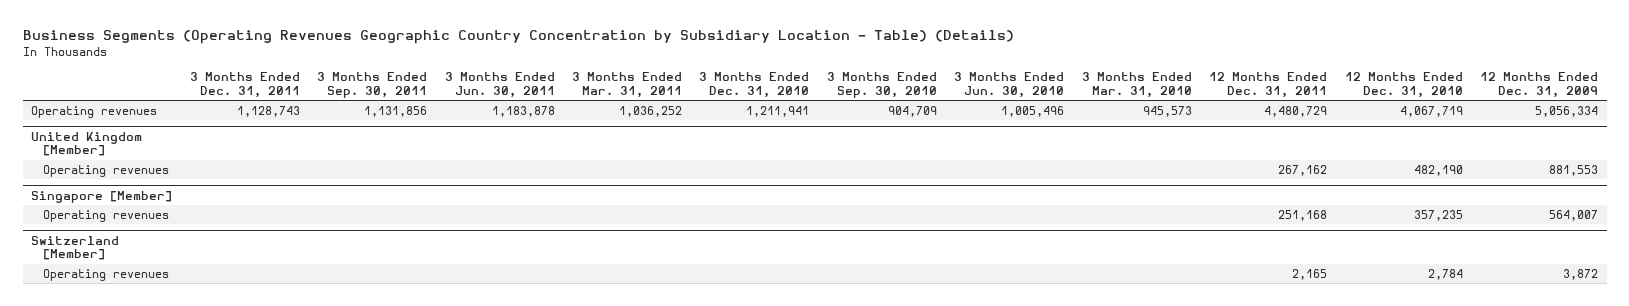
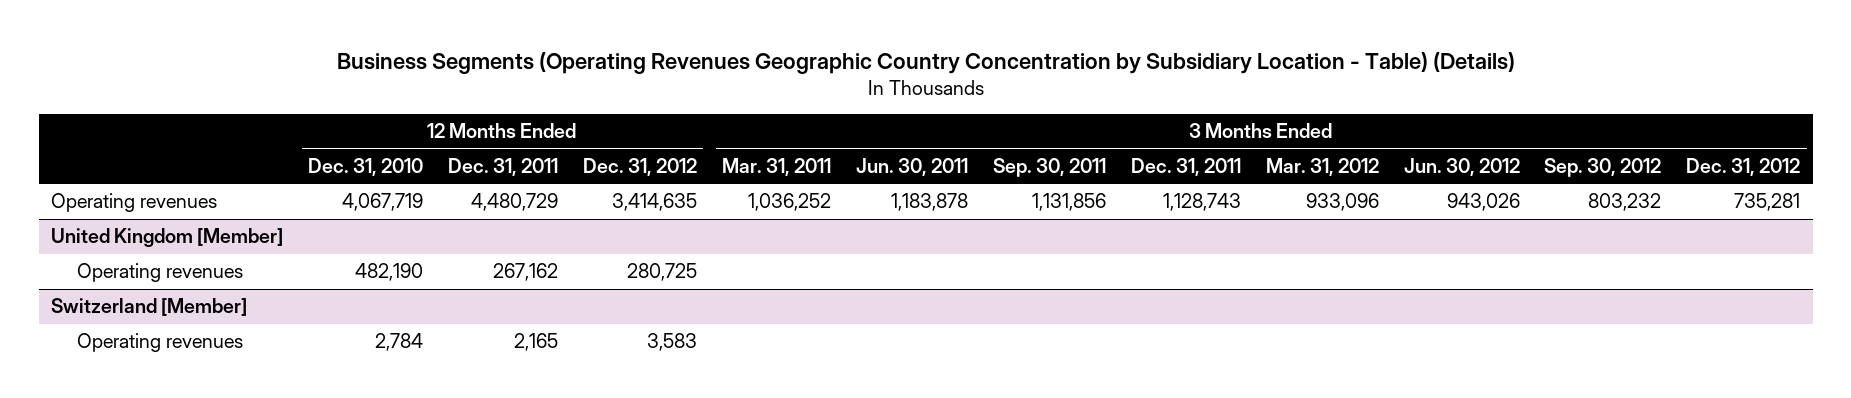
[699,72,810,98] 3 Months Ended Dec. 31, 2010 -> none
[826,72,937,98] 3 Months Ended Sep. 30, 2010 -> none
[954,72,1065,98] 3 Months Ended Jun. 30, 2010 -> none
[1081,72,1192,98] 3 Months Ended Mar. 31, 2010 -> none
[1480,72,1599,98] 12 Months Ended Dec. 31, 2009 -> none
none -> [582,158,697,177] Dec. 31, 2012
none -> [1265,158,1379,177] Mar. 31, 2012
none -> [1403,158,1520,177] Jun. 30, 2012
none -> [1544,158,1662,178] Sep. 30, 2012
none -> [1686,158,1801,177] Dec. 31, 2012
[31,190,173,203] Singapore [Member] -> none
[43,210,170,223] Operating revenues -> none

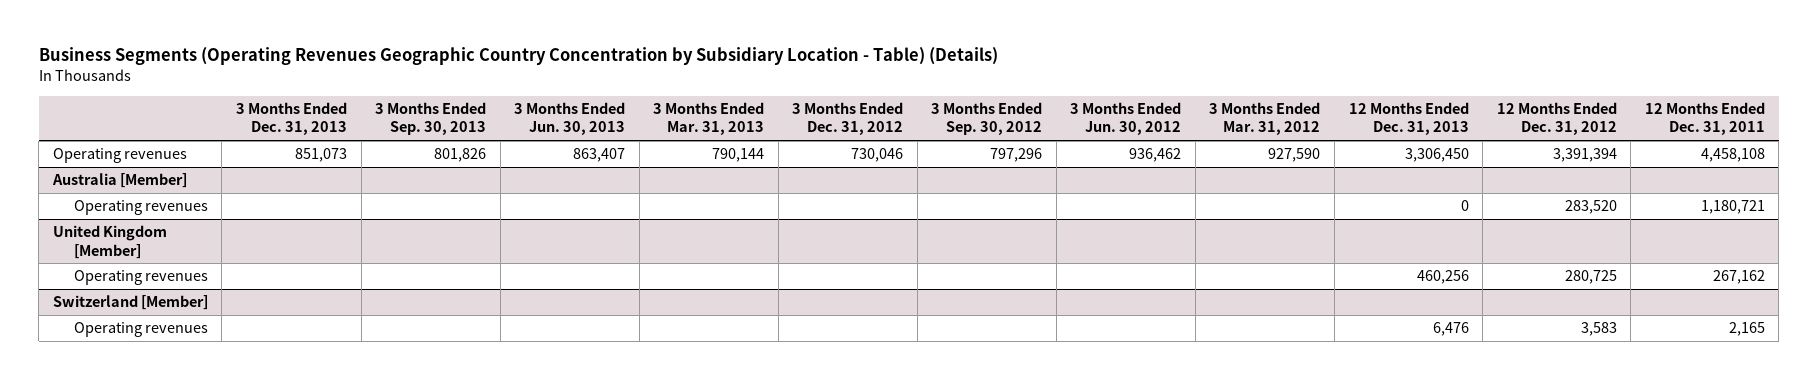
[308,158,424,177] Dec. 31, 2010 -> none
[721,158,831,177] Mar. 31, 2011 -> none
[855,158,968,177] Jun. 30, 2011 -> none
[992,158,1106,178] Sep. 30, 2011 -> none
[1130,158,1241,177] Dec. 31, 2011 -> none
none -> [236,101,348,136] 3 Months Ended Dec. 31, 2013
none -> [375,101,487,136] 3 Months Ended Sep. 30, 2013
none -> [514,101,626,136] 3 Months Ended Jun. 30, 2013
none -> [653,101,765,136] 3 Months Ended Mar. 31, 2013
none -> [1348,101,1469,136] 12 Months Ended Dec. 31, 2013
[470,193,558,212] 4,480,729 -> [1700,148,1765,163] 4,458,108
[611,193,697,212] 3,414,635 -> [1552,148,1617,163] 3,391,394
[1305,193,1379,212] 933,096 -> [1268,148,1321,163] 927,590
[1446,193,1520,212] 943,026 -> [1129,148,1182,163] 936,462
[1588,193,1662,212] 803,232 -> [990,148,1043,163] 797,296
[1734,193,1801,212] 735,281 -> [851,148,904,163] 730,046
none -> [51,173,187,189] Australia [Member]
none -> [73,200,208,216] Operating revenues

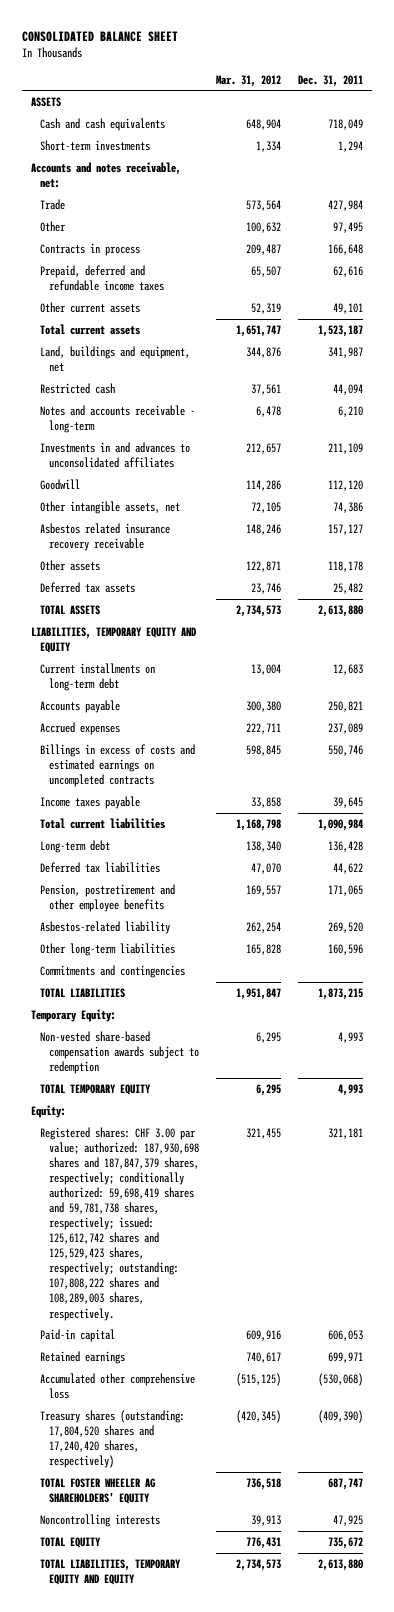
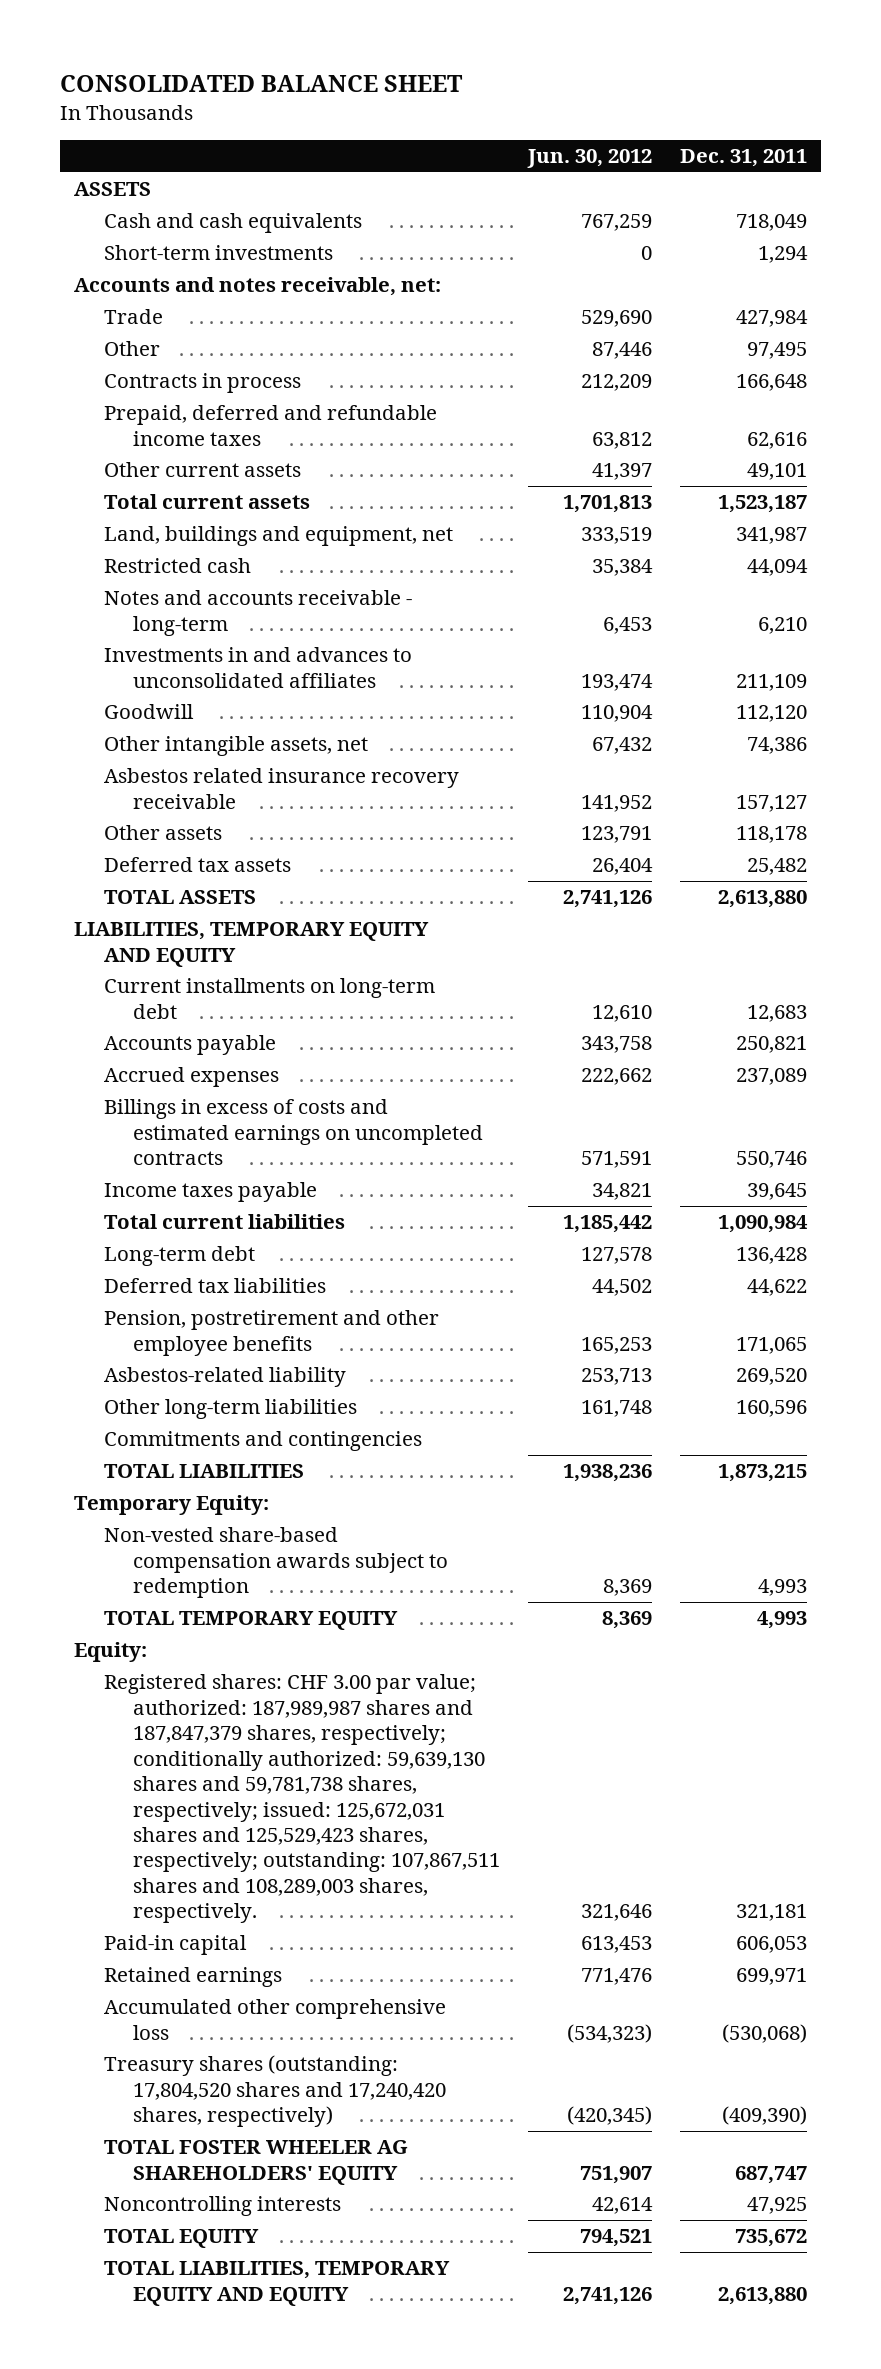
[215,74,281,87] Mar. 31, 2012 -> none
none -> [527,149,653,169] Jun. 30, 2012
[39,1126,199,1321] Registered shares: CHF 3.00 par value; authorized: 187,930,698 shares and 187,847,379 shares, respectively; conditionally authorized: 59,698,419 shares and 59,781,738 shares, respectively; issued: 125,612,742 shares and 125,529,423 shares, respectively; outstanding: 107,808,222 shares and 108,289,003 shares, respectively. -> [103,1674,501,1924] Registered shares: CHF 3.00 par value; authorized: 187,989,987 shares and 187,847,379 shares, respectively; conditionally authorized: 59,639,130 shares and 59,781,738 shares, respectively; issued: 125,672,031 shares and 125,529,423 shares, respectively; outstanding: 107,867,511 shares and 108,289,003 shares, respectively.

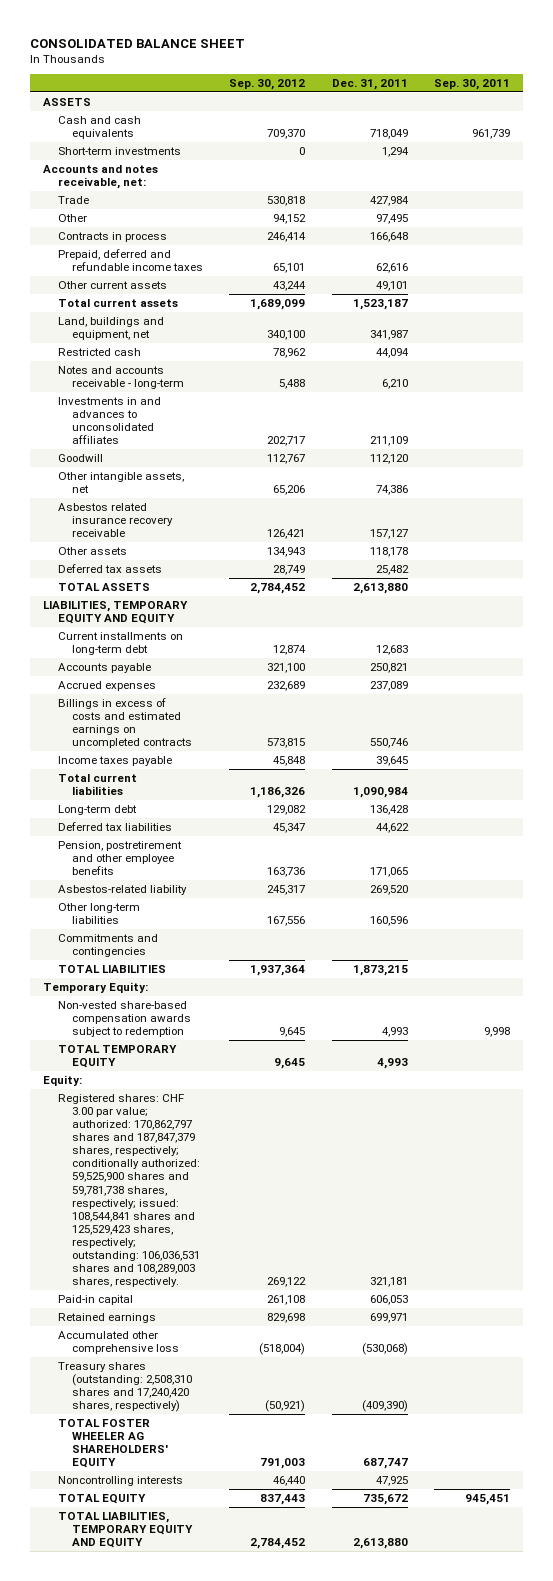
[527,149,653,169] Jun. 30, 2012 -> none
none -> [229,78,306,90] Sep. 30, 2012
none -> [433,78,510,90] Sep. 30, 2011
[103,1674,501,1924] Registered shares: CHF 3.00 par value; authorized: 187,989,987 shares and 187,847,379 shares, respectively; conditionally authorized: 59,639,130 shares and 59,781,738 shares, respectively; issued: 125,672,031 shares and 125,529,423 shares, respectively; outstanding: 107,867,511 shares and 108,289,003 shares, respectively. -> [57,1093,200,1288] Registered shares: CHF 3.00 par value; authorized: 170,862,797 shares and 187,847,379 shares, respectively; conditionally authorized: 59,525,900 shares and 59,781,738 shares, respectively; issued: 108,544,841 shares and 125,529,423 shares, respectively; outstanding: 106,036,531 shares and 108,289,003 shares, respectively.
[103,2055,447,2128] Treasury shares (outstanding: 17,804,520 shares and 17,240,420 shares, respectively) -> [57,1361,192,1413] Treasury shares (outstanding: 2,508,310 shares and 17,240,420 shares, respectively)

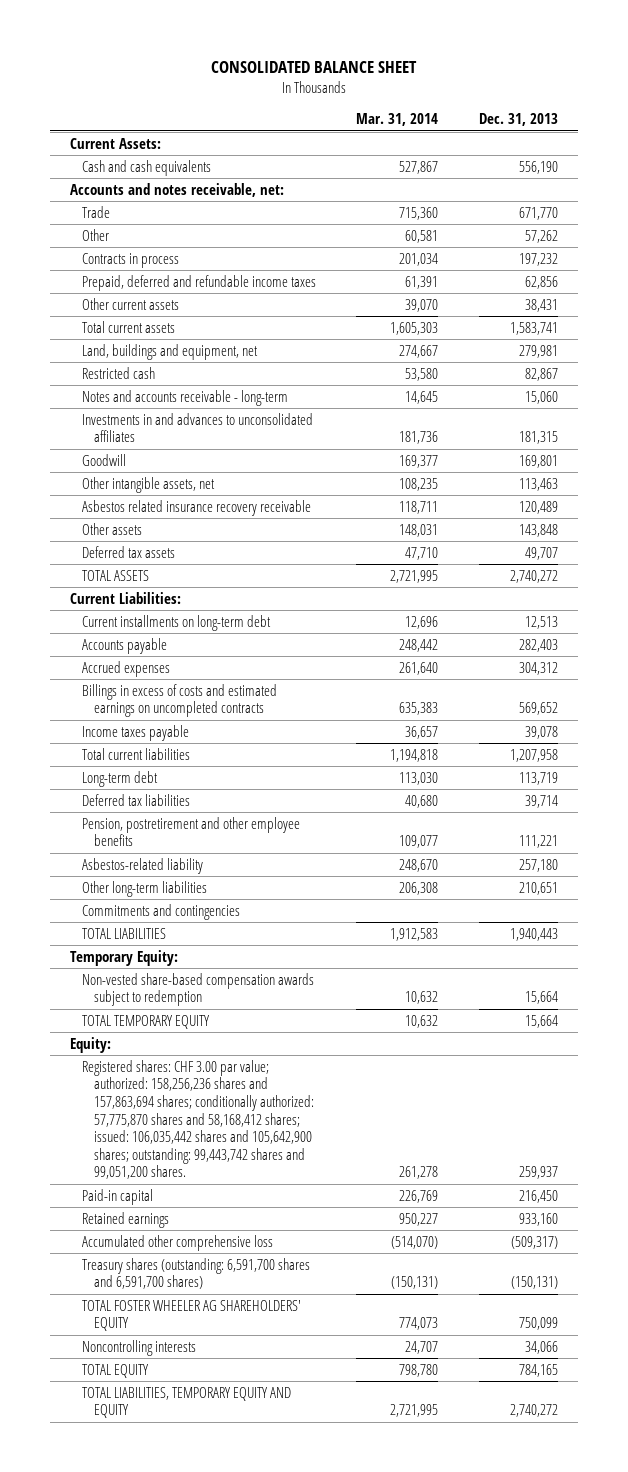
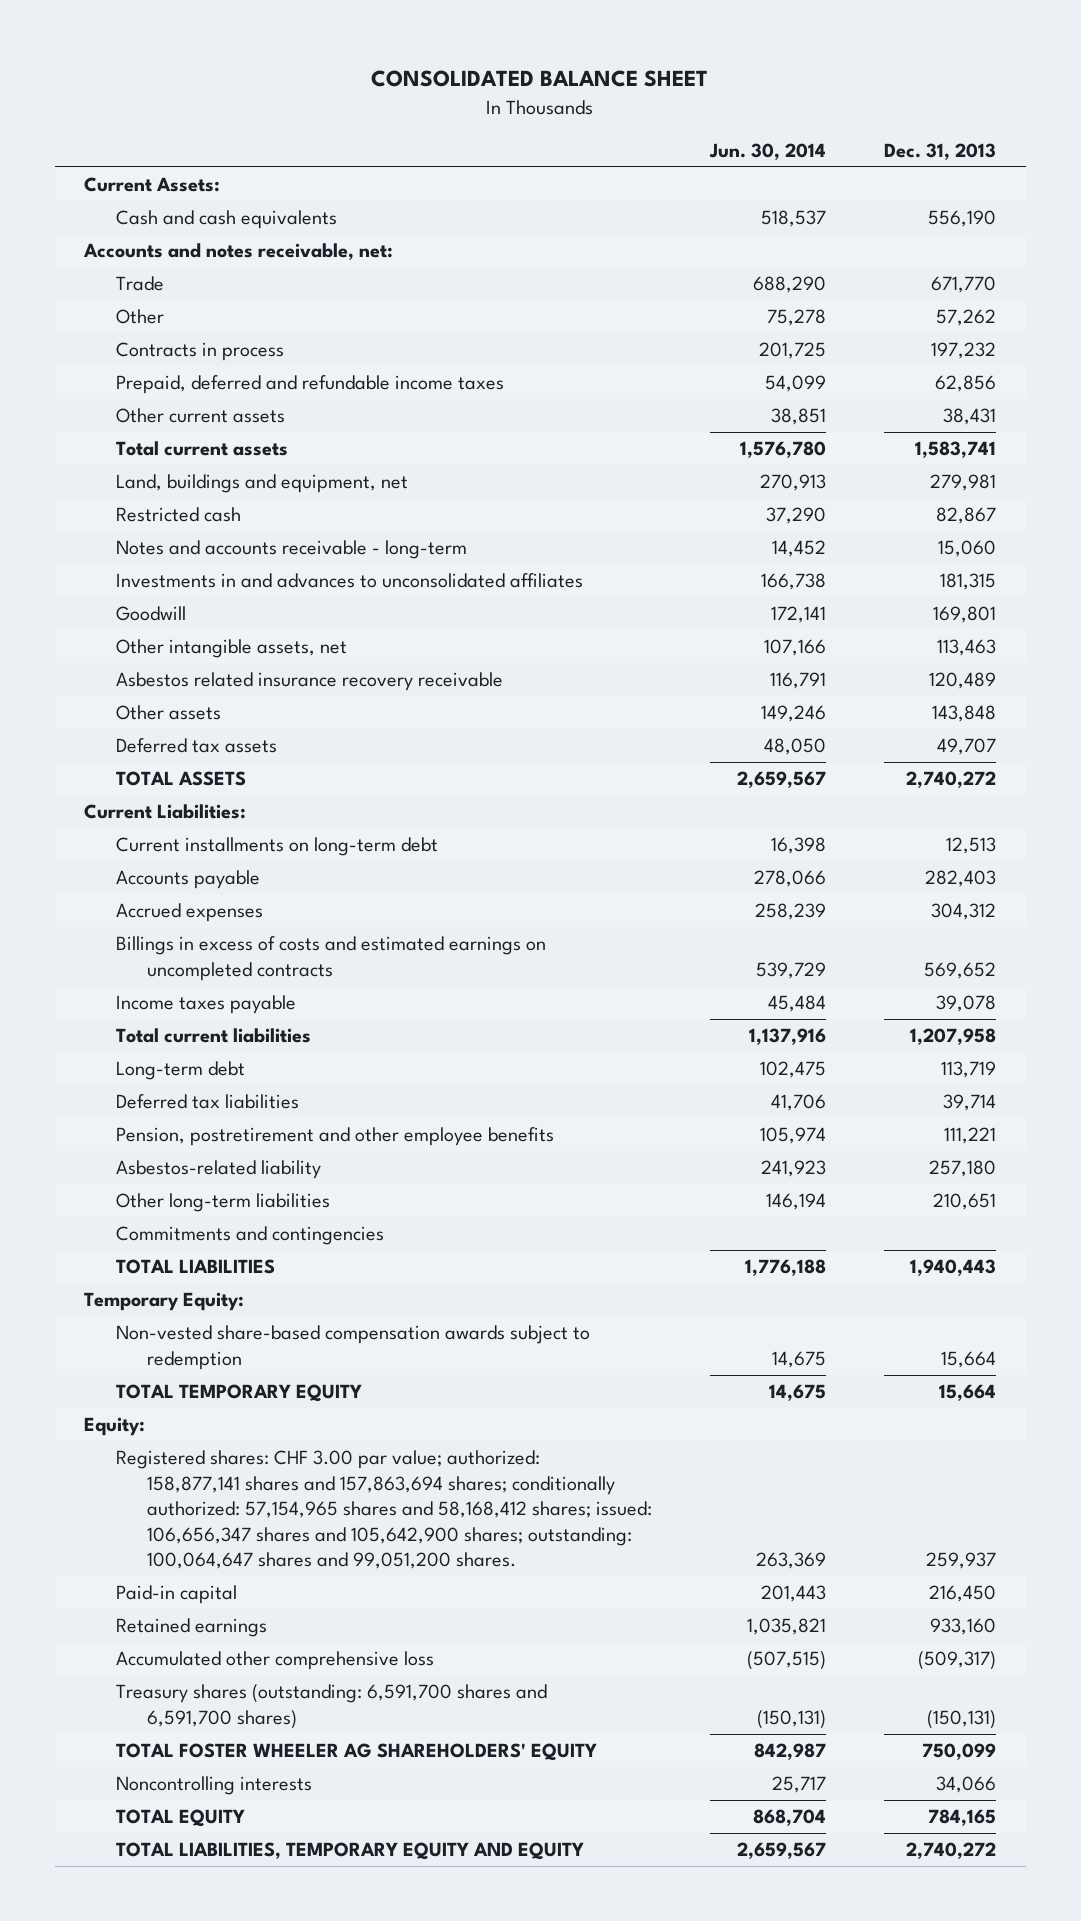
[356,113,439,127] Mar. 31, 2014 -> none
none -> [709,142,827,160] Jun. 30, 2014
[82,1059,315,1180] Registered shares: CHF 3.00 par value; authorized: 158,256,236 shares and 157,863,694 shares; conditionally authorized: 57,775,870 shares and 58,168,412 shares; issued: 106,035,442 shares and 105,642,900 shares; outstanding: 99,443,742 shares and 99,051,200 shares. -> [115,1450,652,1570] Registered shares: CHF 3.00 par value; authorized: 158,877,141 shares and 157,863,694 shares; conditionally authorized: 57,154,965 shares and 58,168,412 shares; issued: 106,656,347 shares and 105,642,900 shares; outstanding: 100,064,647 shares and 99,051,200 shares.

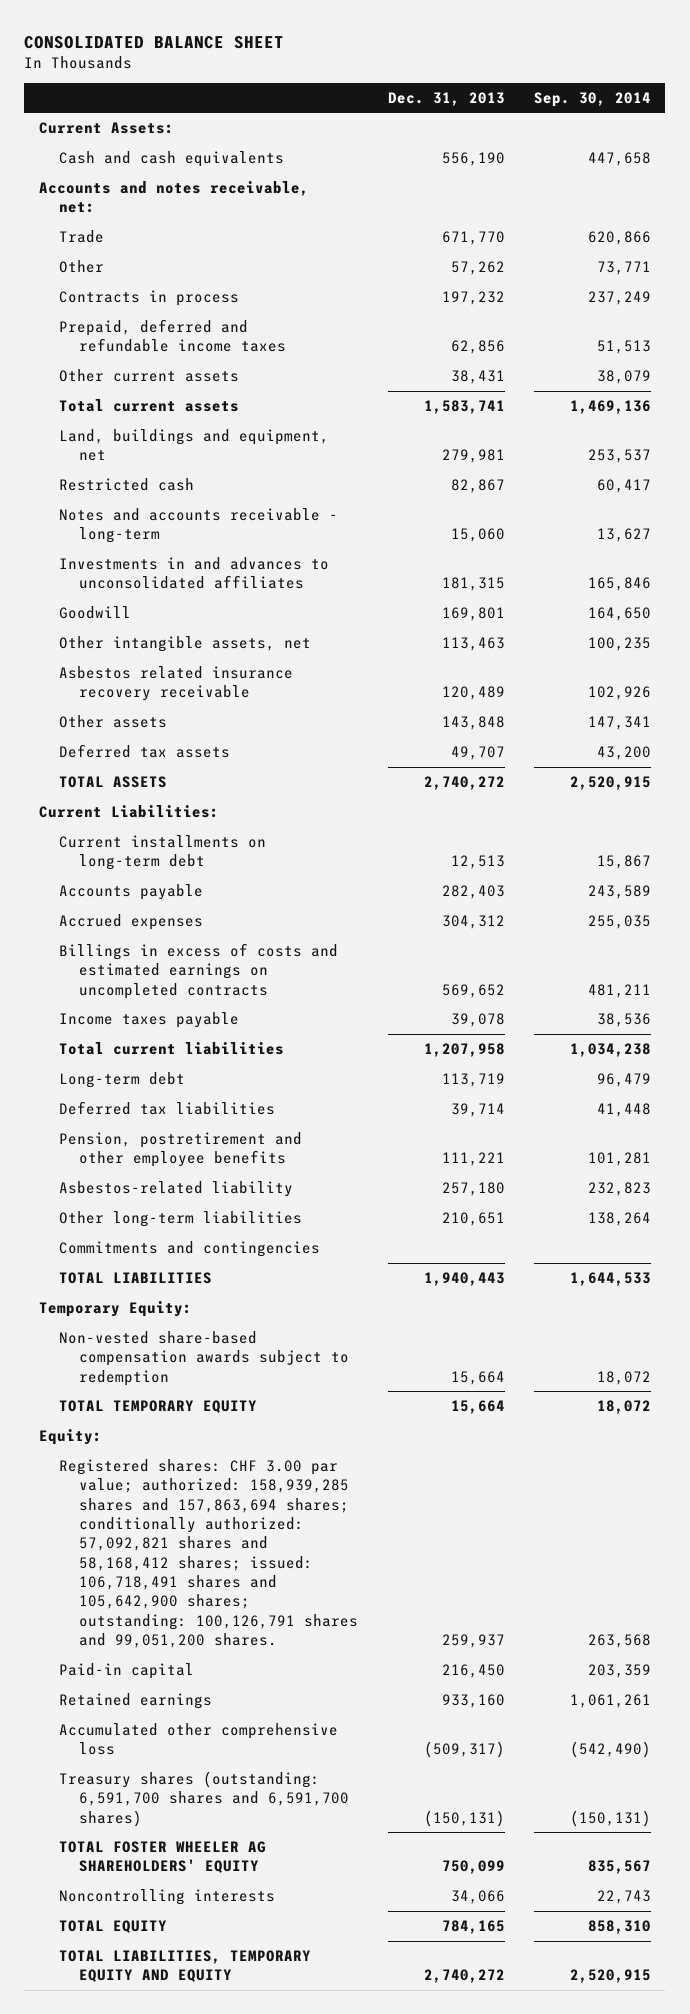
[709,142,827,160] Jun. 30, 2014 -> none
none -> [533,91,651,107] Sep. 30, 2014
[115,1450,652,1570] Registered shares: CHF 3.00 par value; authorized: 158,877,141 shares and 157,863,694 shares; conditionally authorized: 57,154,965 shares and 58,168,412 shares; issued: 106,656,347 shares and 105,642,900 shares; outstanding: 100,064,647 shares and 99,051,200 shares. -> [59,1459,359,1649] Registered shares: CHF 3.00 par value; authorized: 158,939,285 shares and 157,863,694 shares; conditionally authorized: 57,092,821 shares and 58,168,412 shares; issued: 106,718,491 shares and 105,642,900 shares; outstanding: 100,126,791 shares and 99,051,200 shares.

